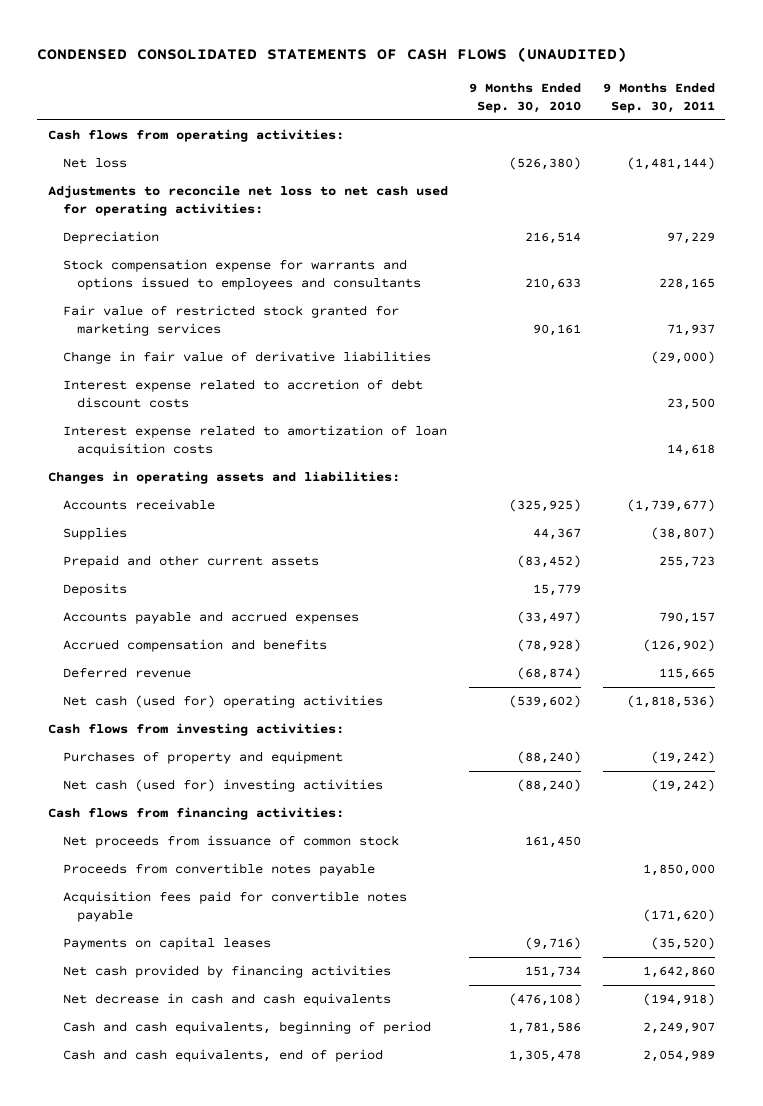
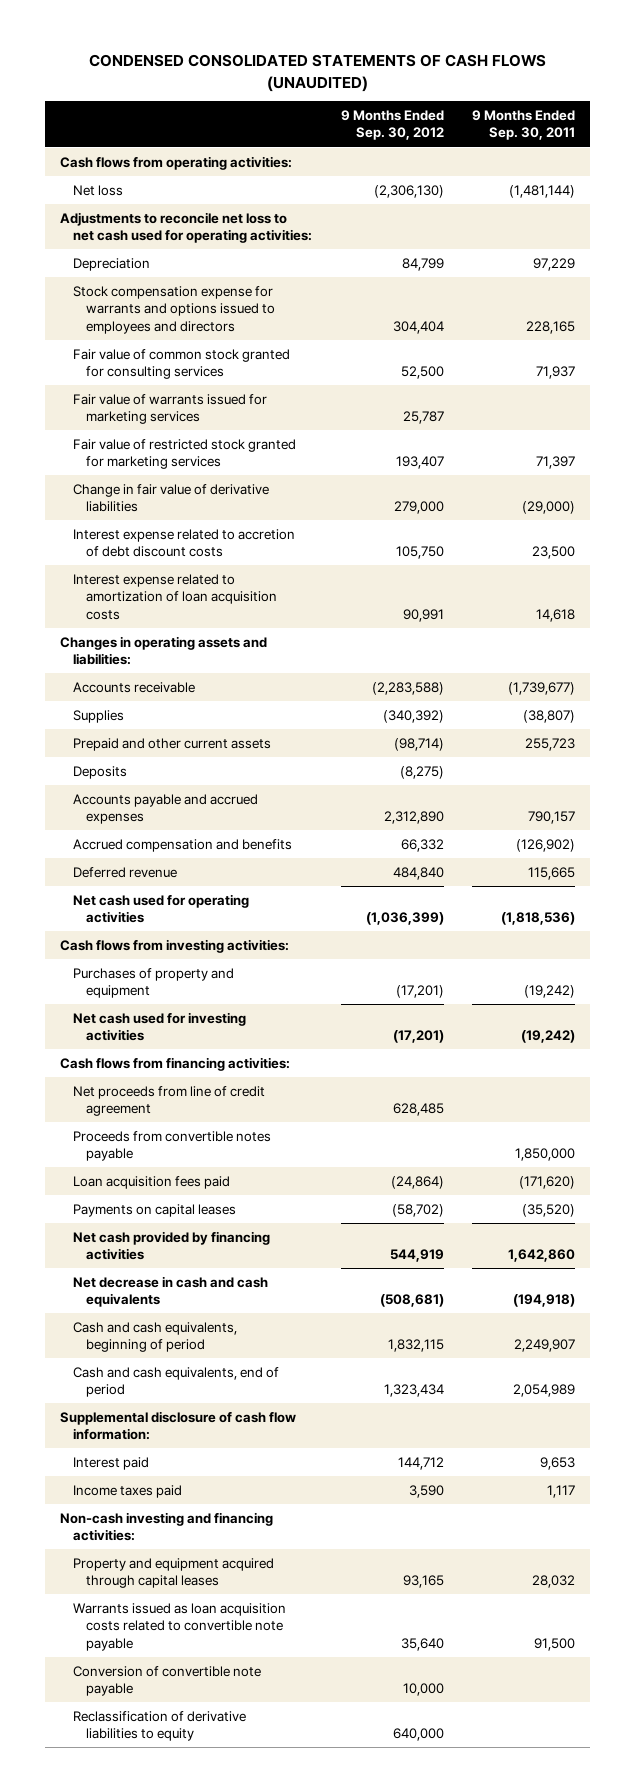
[469,83,582,113] 9 Months Ended Sep. 30, 2010 -> none
none -> [340,109,444,141] 9 Months Ended Sep. 30, 2012
[62,259,422,291] Stock compensation expense for warrants and options issued to employees and consultants -> [72,285,275,334] Stock compensation expense for warrants and options issued to employees and directors
none -> [72,348,290,380] Fair value of common stock granted for consulting services
none -> [72,393,267,425] Fair value of warrants issued for marketing services
[666,324,715,337] 71,937 -> [536,456,576,470] 71,397
[62,695,383,709] Net cash (used for) operating activities -> [72,893,249,924] Net cash used for operating activities
[62,779,383,793] Net cash (used for) investing activities -> [72,1011,246,1042] Net cash used for investing activities
[62,835,399,849] Net proceeds from issuance of common stock -> none
none -> [72,1085,265,1117] Net proceeds from line of credit agreement
[62,891,407,923] Acquisition fees paid for convertible notes payable -> [72,1175,230,1189] Loan acquisition fees paid
none -> [59,1410,296,1441] Supplemental disclosure of cash flow information:
none -> [72,1456,149,1470] Interest paid
none -> [72,1484,182,1498] Income taxes paid
none -> [59,1511,273,1542] Non-cash investing and financing activities:
none -> [72,1557,274,1589] Property and equipment acquired through capital leases
none -> [72,1602,286,1651] Warrants issued as loan acquisition costs related to convertible note payable
none -> [72,1665,261,1697] Conversion of convertible note payable
none -> [72,1710,246,1742] Reclassification of derivative liabilities to equity

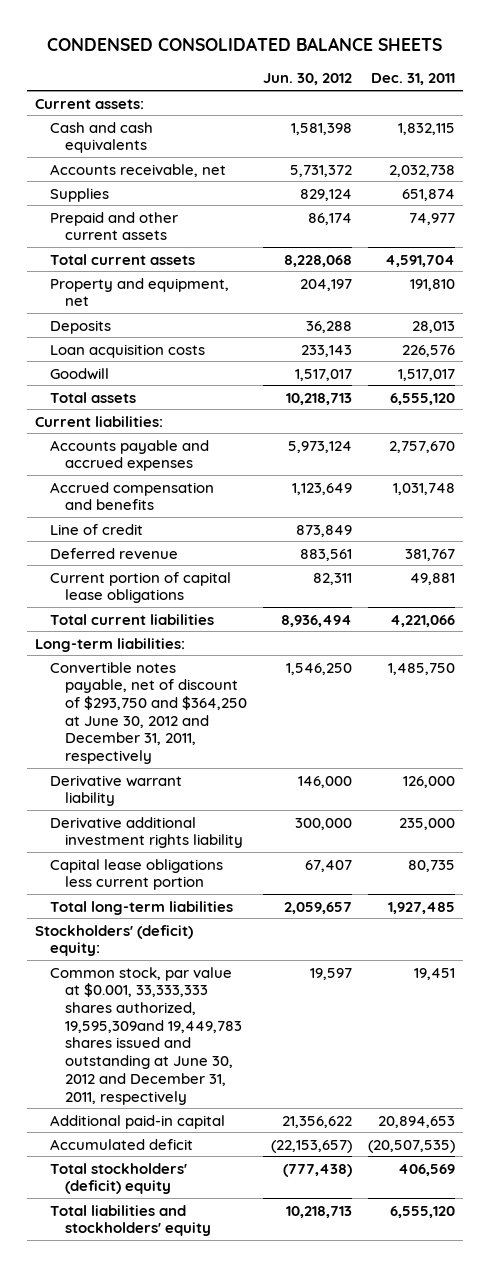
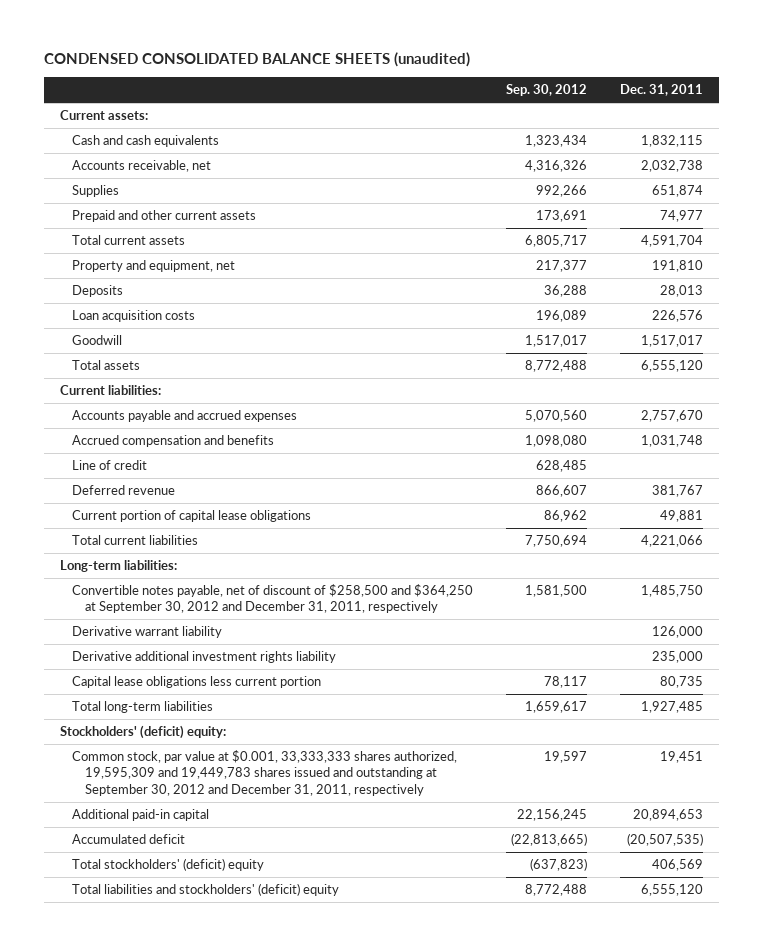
[47,36,443,51] CONDENSED CONSOLIDATED BALANCE SHEETS -> [44,52,471,68] CONDENSED CONSOLIDATED BALANCE SHEETS (unaudited)
[262,73,352,86] Jun. 30, 2012 -> none
none -> [506,84,588,97] Sep. 30, 2012
[49,661,247,765] Convertible notes payable, net of discount of $293,750 and $364,250 at June 30, 2012 and December 31, 2011, respectively -> [72,584,474,614] Convertible notes payable, net of discount of $258,500 and $364,250 at September 30, 2012 and December 31, 2011, respectively
[49,966,242,1105] Common stock, par value at $0.001, 33,333,333 shares authorized, 19,595,309and 19,449,783 shares issued and outstanding at June 30, 2012 and December 31, 2011, respectively -> [72,750,458,796] Common stock, par value at $0.001, 33,333,333 shares authorized, 19,595,309 and 19,449,783 shares issued and outstanding at September 30, 2012 and December 31, 2011, respectively
[49,1204,211,1237] Total liabilities and stockholders' equity -> [72,883,340,897] Total liabilities and stockholders' (deficit) equity

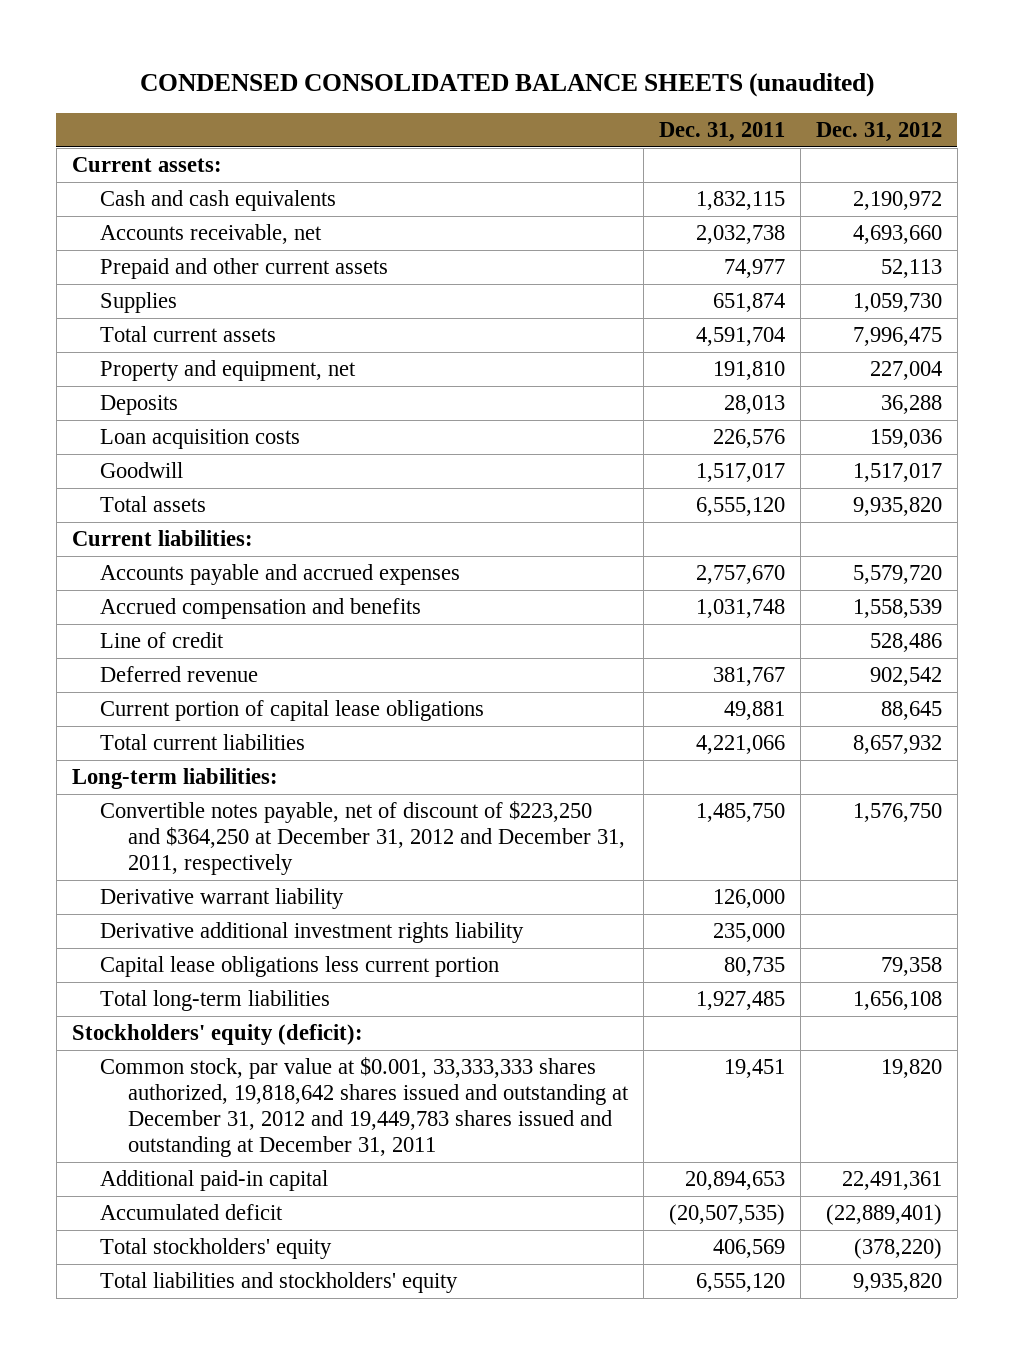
[506,84,588,97] Sep. 30, 2012 -> none
none -> [815,122,942,143] Dec. 31, 2012
[72,185,120,198] Supplies -> [99,292,177,314] Supplies
[72,584,474,614] Convertible notes payable, net of discount of $258,500 and $364,250 at September 30, 2012 and December 31, 2011, respectively -> [99,801,625,876] Convertible notes payable, net of discount of $223,250 and $364,250 at December 31, 2012 and December 31, 2011, respectively
[60,725,227,740] Stockholders' (deficit) equity: -> [71,1024,363,1046] Stockholders' equity (deficit):
[72,750,458,796] Common stock, par value at $0.001, 33,333,333 shares authorized, 19,595,309 and 19,449,783 shares issued and outstanding at September 30, 2012 and December 31, 2011, respectively -> [99,1057,629,1158] Common stock, par value at $0.001, 33,333,333 shares authorized, 19,818,642 shares issued and outstanding at December 31, 2012 and 19,449,783 shares issued and outstanding at December 31, 2011
[72,858,265,872] Total stockholders' (deficit) equity -> [99,1238,332,1260] Total stockholders' equity
[72,883,340,897] Total liabilities and stockholders' (deficit) equity -> [99,1272,458,1294] Total liabilities and stockholders' equity

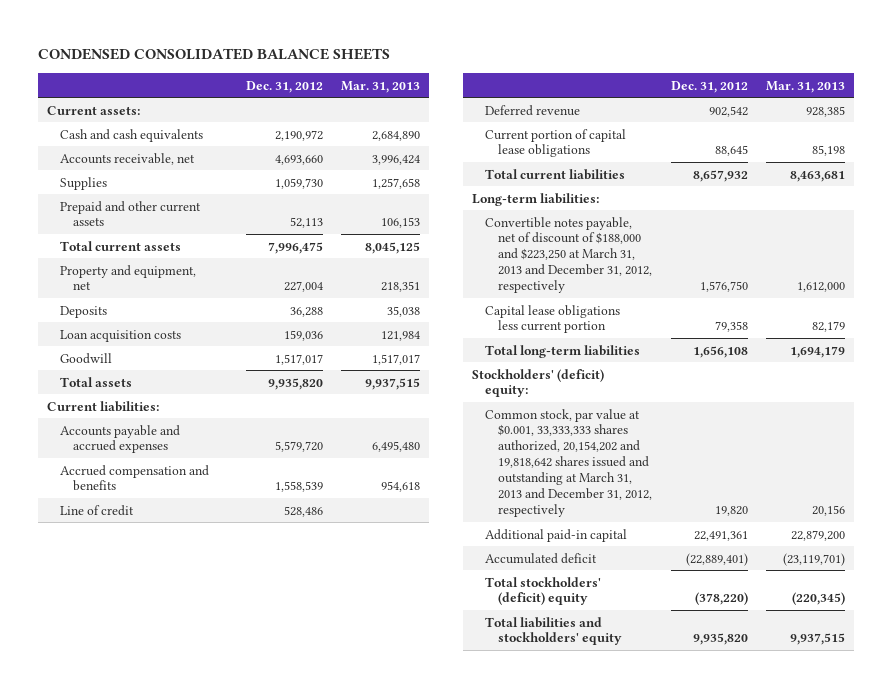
[139,72,874,97] CONDENSED CONSOLIDATED BALANCE SHEETS (unaudited) -> [38,48,391,61] CONDENSED CONSOLIDATED BALANCE SHEETS
[658,122,785,143] Dec. 31, 2011 -> none
none -> [340,80,420,93] Mar. 31, 2013
[99,258,388,280] Prepaid and other current assets -> [60,200,202,227] Prepaid and other current assets
[99,888,344,910] Derivative warrant liability -> none
[99,922,524,944] Derivative additional investment rights liability -> none
[99,801,625,876] Convertible notes payable, net of discount of $223,250 and $364,250 at December 31, 2012 and December 31, 2011, respectively -> [485,216,653,294] Convertible notes payable, net of discount of $188,000 and $223,250 at March 31, 2013 and December 31, 2012, respectively
[71,1024,363,1046] Stockholders' equity (deficit): -> [472,368,605,398] Stockholders' (deficit) equity:
[99,1057,629,1158] Common stock, par value at $0.001, 33,333,333 shares authorized, 19,818,642 shares issued and outstanding at December 31, 2012 and 19,449,783 shares issued and outstanding at December 31, 2011 -> [485,408,653,517] Common stock, par value at $0.001, 33,333,333 shares authorized, 20,154,202 and 19,818,642 shares issued and outstanding at March 31, 2013 and December 31, 2012, respectively
[99,1238,332,1260] Total stockholders' equity -> [485,576,602,606] Total stockholders' (deficit) equity

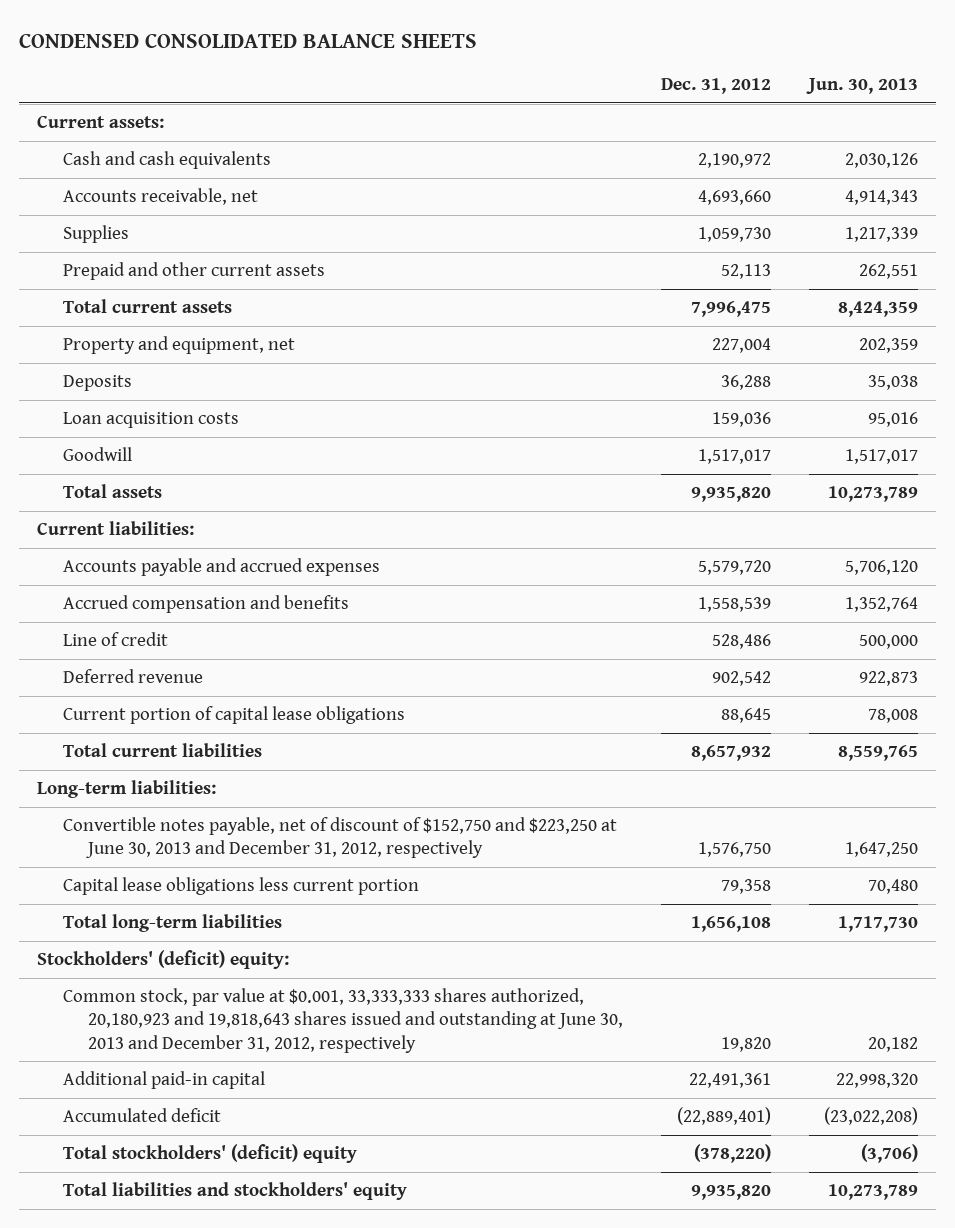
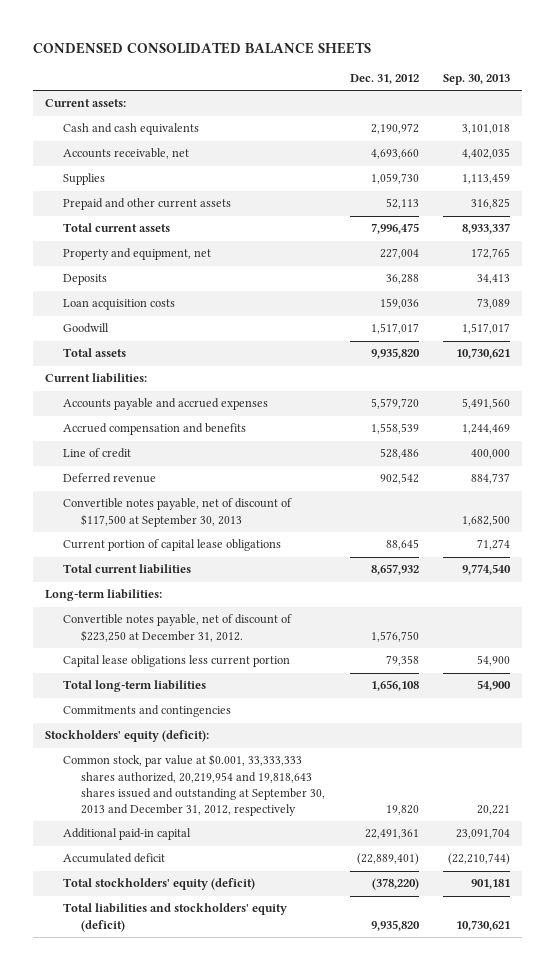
[805,78,918,95] Jun. 30, 2013 -> none
none -> [442,74,510,86] Sep. 30, 2013
none -> [63,498,293,527] Convertible notes payable, net of discount of $117,500 at September 30, 2013
[62,817,617,859] Convertible notes payable, net of discount of $152,750 and $223,250 at June 30, 2013 and December 31, 2012, respectively -> [63,614,293,642] Convertible notes payable, net of discount of $223,250 at December 31, 2012.
none -> [63,705,232,718] Commitments and contingencies
[37,950,290,970] Stockholders' (deficit) equity: -> [45,730,210,743] Stockholders' equity (deficit):
[62,988,624,1053] Common stock, par value at $0.001, 33,333,333 shares authorized, 20,180,923 and 19,818,643 shares issued and outstanding at June 30, 2013 and December 31, 2012, respectively -> [63,754,326,817] Common stock, par value at $0.001, 33,333,333 shares authorized, 20,219,954 and 19,818,643 shares issued and outstanding at September 30, 2013 and December 31, 2012, respectively
[62,1144,357,1164] Total stockholders' (deficit) equity -> [63,878,256,891] Total stockholders' equity (deficit)
[62,1182,407,1201] Total liabilities and stockholders' equity -> [63,903,288,932] Total liabilities and stockholders' equity (deficit)

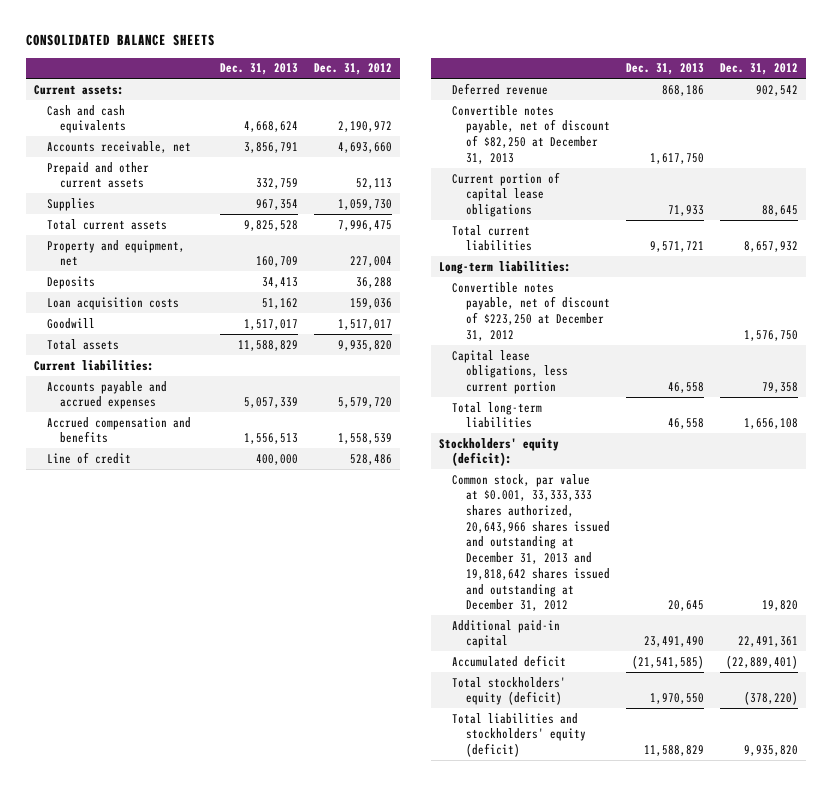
[33,42,372,55] CONDENSED CONSOLIDATED BALANCE SHEETS -> [25,33,215,46] CONSOLIDATED BALANCE SHEETS
[442,74,510,86] Sep. 30, 2013 -> none
none -> [219,63,298,76] Dec. 31, 2013
[63,173,106,186] Supplies -> [46,197,95,211] Supplies
[63,498,293,527] Convertible notes payable, net of discount of $117,500 at September 30, 2013 -> [452,104,610,164] Convertible notes payable, net of discount of $82,250 at December 31, 2013
[63,614,293,642] Convertible notes payable, net of discount of $223,250 at December 31, 2012. -> [452,281,610,341] Convertible notes payable, net of discount of $223,250 at December 31, 2012
[63,655,291,668] Capital lease obligations less current portion -> [452,349,568,395] Capital lease obligations, less current portion
[63,705,232,718] Commitments and contingencies -> none
[63,754,326,817] Common stock, par value at $0.001, 33,333,333 shares authorized, 20,219,954 and 19,818,643 shares issued and outstanding at September 30, 2013 and December 31, 2012, respectively -> [452,473,610,612] Common stock, par value at $0.001, 33,333,333 shares authorized, 20,643,966 shares issued and outstanding at December 31, 2013 and 19,818,642 shares issued and outstanding at December 31, 2012

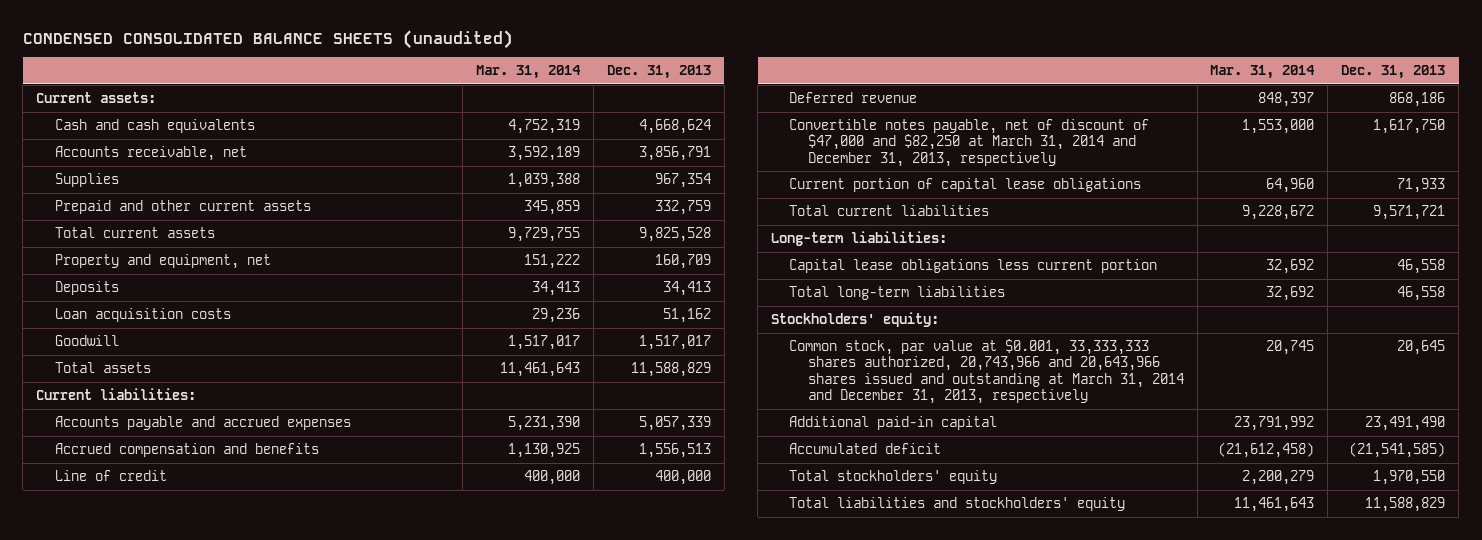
[25,33,215,46] CONSOLIDATED BALANCE SHEETS -> [22,29,513,49] CONDENSED CONSOLIDATED BALANCE SHEETS (unaudited)
[313,63,392,76] Dec. 31, 2012 -> none
none -> [475,65,581,80] Mar. 31, 2014
[46,161,149,189] Prepaid and other current assets -> [54,200,311,215] Prepaid and other current assets
[452,104,610,164] Convertible notes payable, net of discount of $82,250 at December 31, 2013 -> [789,119,1150,167] Convertible notes payable, net of discount of $47,000 and $82,250 at March 31, 2014 and December 31, 2013, respectively
[452,281,610,341] Convertible notes payable, net of discount of $223,250 at December 31, 2012 -> none
[452,349,568,395] Capital lease obligations, less current portion -> [789,259,1158,274] Capital lease obligations less current portion
[439,437,560,467] Stockholders' equity (deficit): -> [770,312,939,328] Stockholders' equity:
[452,473,610,612] Common stock, par value at $0.001, 33,333,333 shares authorized, 20,643,966 shares issued and outstanding at December 31, 2013 and 19,818,642 shares issued and outstanding at December 31, 2012 -> [789,339,1184,404] Common stock, par value at $0.001, 33,333,333 shares authorized, 20,743,966 and 20,643,966 shares issued and outstanding at March 31, 2014 and December 31, 2013, respectively
[452,676,567,706] Total stockholders' equity (deficit) -> [789,470,998,485] Total stockholders' equity
[452,712,586,758] Total liabilities and stockholders' equity (deficit) -> [789,497,1126,512] Total liabilities and stockholders' equity

